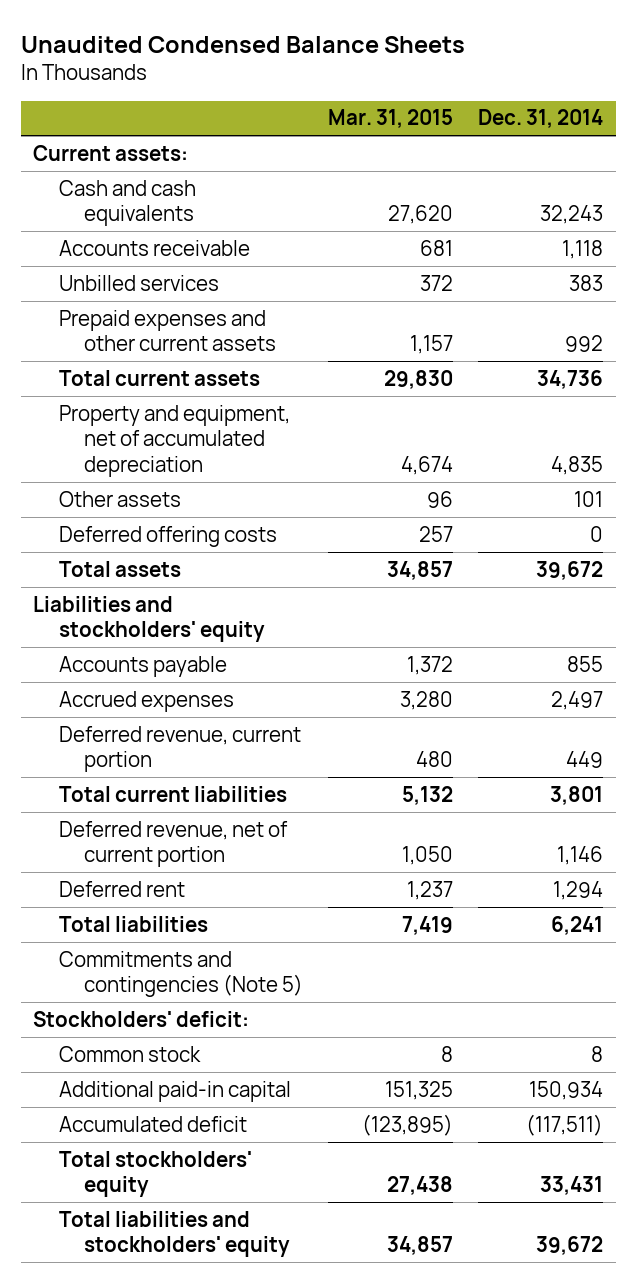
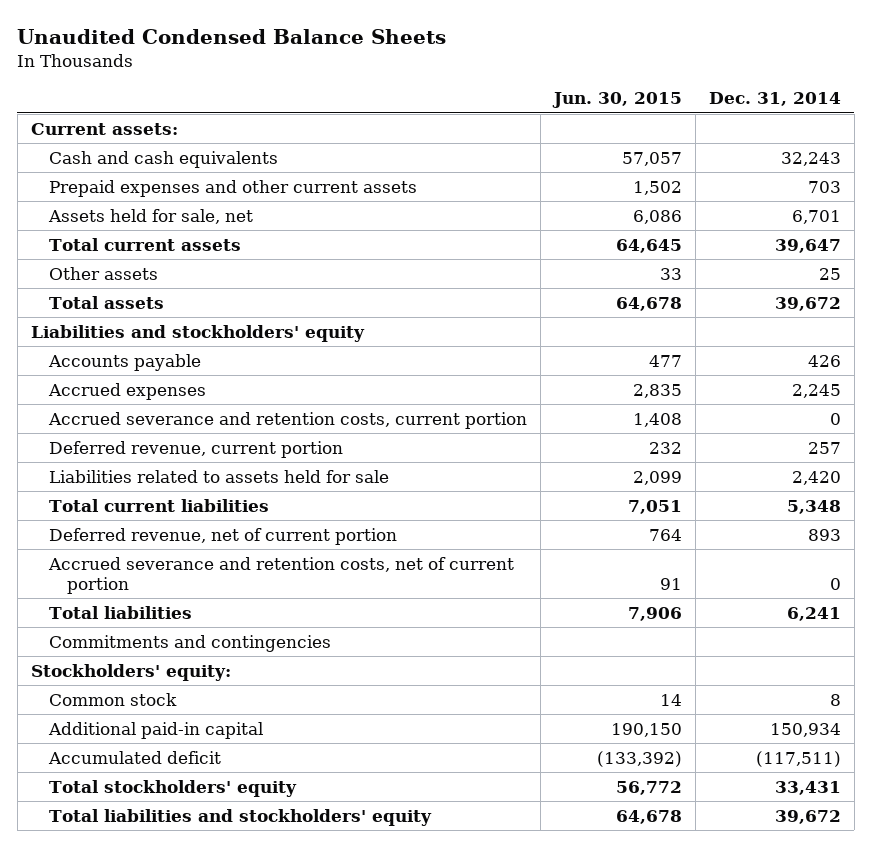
[328,109,454,129] Mar. 31, 2015 -> none
none -> [551,92,682,109] Jun. 30, 2015
[58,239,250,256] Accounts receivable -> none
[58,274,219,291] Unbilled services -> none
[58,404,290,478] Property and equipment, net of accumulated depreciation -> none
[58,525,277,547] Deferred offering costs -> none
[565,335,604,353] 992 -> [807,180,841,193] 703
none -> [47,208,253,224] Assets held for sale, net
[537,369,604,389] 34,736 -> [774,238,841,253] 39,647
[574,490,604,507] 101 -> [818,267,841,280] 25
[58,880,185,897] Deferred rent -> none
[567,655,604,672] 855 -> [807,354,841,367] 426
[551,690,604,710] 2,497 -> [791,383,841,398] 2,245
none -> [47,411,527,429] Accrued severance and retention costs, current portion
[566,751,604,769] 449 -> [807,441,841,454] 257
none -> [48,469,389,483] Liabilities related to assets held for sale
[550,785,604,805] 3,801 -> [786,499,841,514] 5,348
[557,846,604,866] 1,146 -> [807,528,841,541] 893
none -> [47,556,514,594] Accrued severance and retention costs, net of current portion
[58,950,304,998] Commitments and contingencies (Note 5) -> [48,634,331,652] Commitments and contingencies
[33,1010,250,1027] Stockholders' deficit: -> [30,663,231,681] Stockholders' equity:

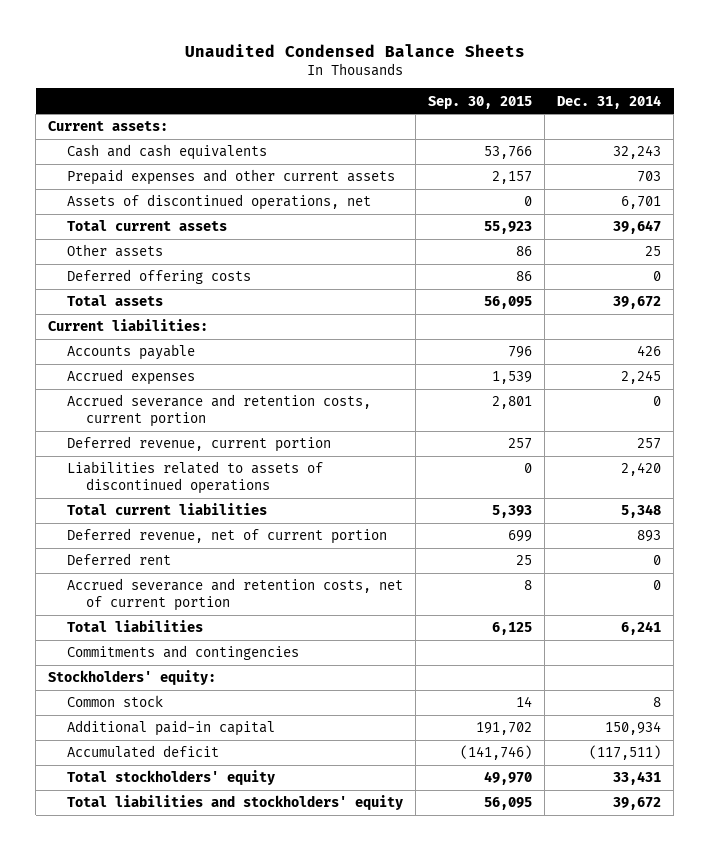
[551,92,682,109] Jun. 30, 2015 -> none
none -> [428,95,533,109] Sep. 30, 2015
[47,208,253,224] Assets held for sale, net -> [67,194,372,211] Assets of discontinued operations, net
none -> [67,269,252,285] Deferred offering costs
[30,324,365,342] Liabilities and stockholders' equity -> none
none -> [48,319,209,332] Current liabilities:
[48,469,389,483] Liabilities related to assets held for sale -> [67,461,324,495] Liabilities related to assets of discontinued operations
none -> [67,553,172,566] Deferred rent

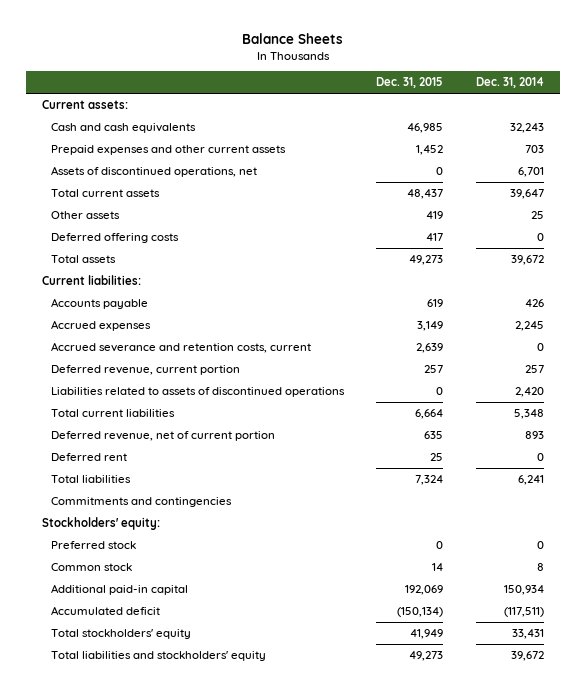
[184,43,525,57] Unaudited Condensed Balance Sheets -> [241,32,343,44] Balance Sheets
[428,95,533,109] Sep. 30, 2015 -> none
none -> [376,77,444,89] Dec. 31, 2015
[67,394,372,428] Accrued severance and retention costs, current portion -> [50,342,311,354] Accrued severance and retention costs, current
[67,578,404,612] Accrued severance and retention costs, net of current portion -> none
none -> [50,541,136,550] Preferred stock

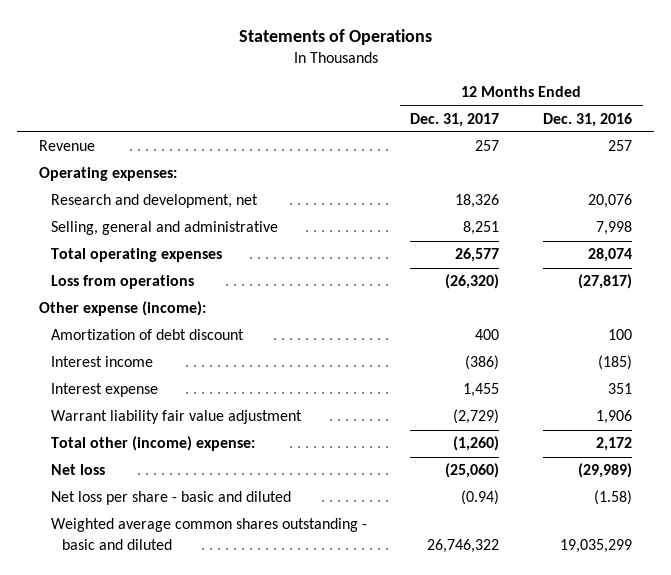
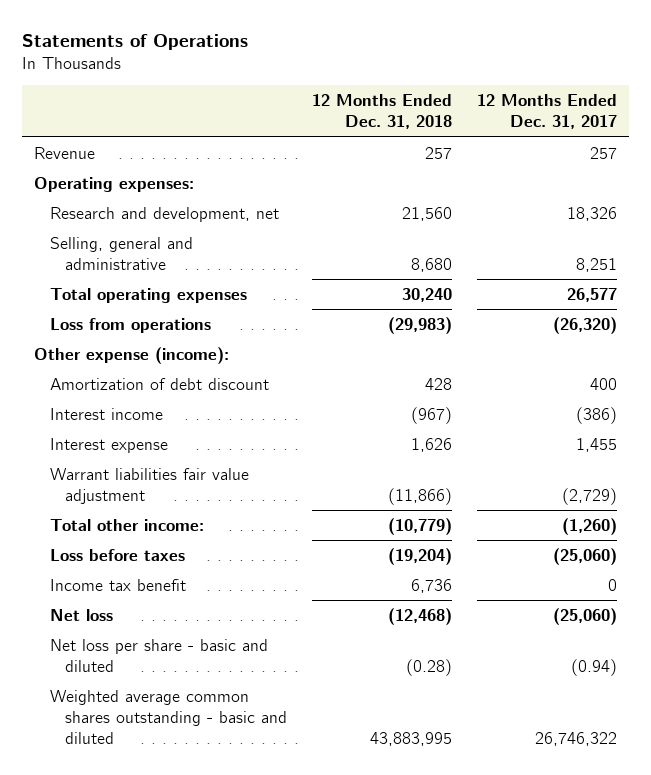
[543,112,633,127] Dec. 31, 2016 -> none
none -> [311,94,452,130] 12 Months Ended Dec. 31, 2018
[50,410,302,425] Warrant liability fair value adjustment -> [49,467,249,504] Warrant liabilities fair value adjustment
[50,436,255,452] Total other (income) expense: -> [49,518,204,531] Total other income:
none -> [49,548,185,561] Loss before taxes
none -> [49,578,186,591] Income tax benefit

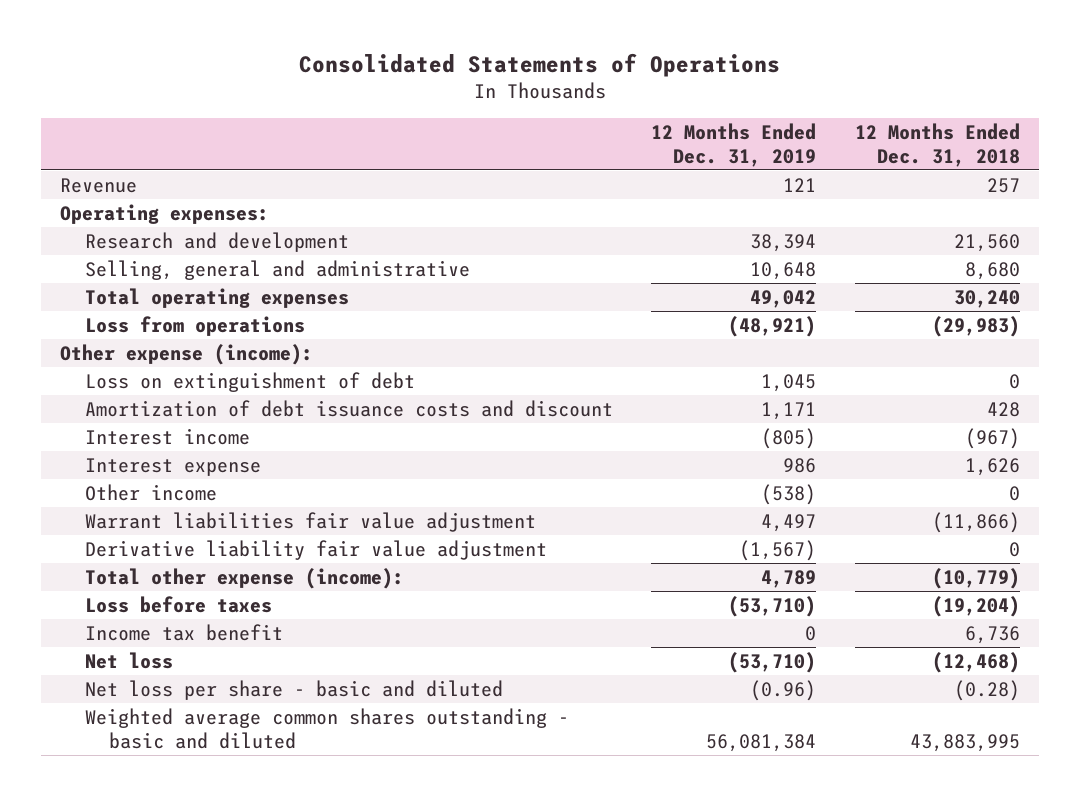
[21,34,248,51] Statements of Operations -> [299,52,781,77] Consolidated Statements of Operations
[476,94,617,130] 12 Months Ended Dec. 31, 2017 -> none
none -> [651,123,817,167] 12 Months Ended Dec. 31, 2019
[49,206,279,222] Research and development, net -> [84,232,349,253] Research and development
none -> [84,372,415,393] Loss on extinguishment of debt
[49,377,269,390] Amortization of debt discount -> [84,400,613,418] Amortization of debt issuance costs and discount
none -> [84,484,217,502] Other income
none -> [84,540,547,561] Derivative liability fair value adjustment
[49,518,204,531] Total other income: -> [84,568,404,590] Total other expense (income):

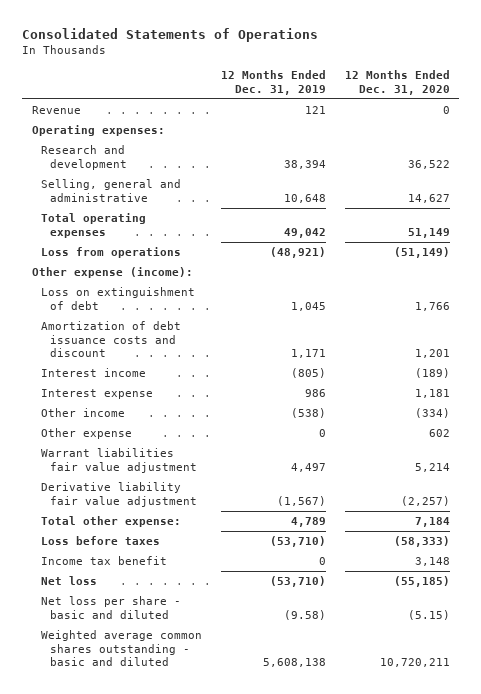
[854,123,1020,167] 12 Months Ended Dec. 31, 2018 -> none
none -> [344,70,450,95] 12 Months Ended Dec. 31, 2020
none -> [40,428,132,440] Other expense
[84,568,404,590] Total other expense (income): -> [40,516,181,528] Total other expense:
[750,680,817,702] (0.96) -> [283,609,326,620] (9.58)
[706,733,817,752] 56,081,384 -> [262,658,326,668] 5,608,138

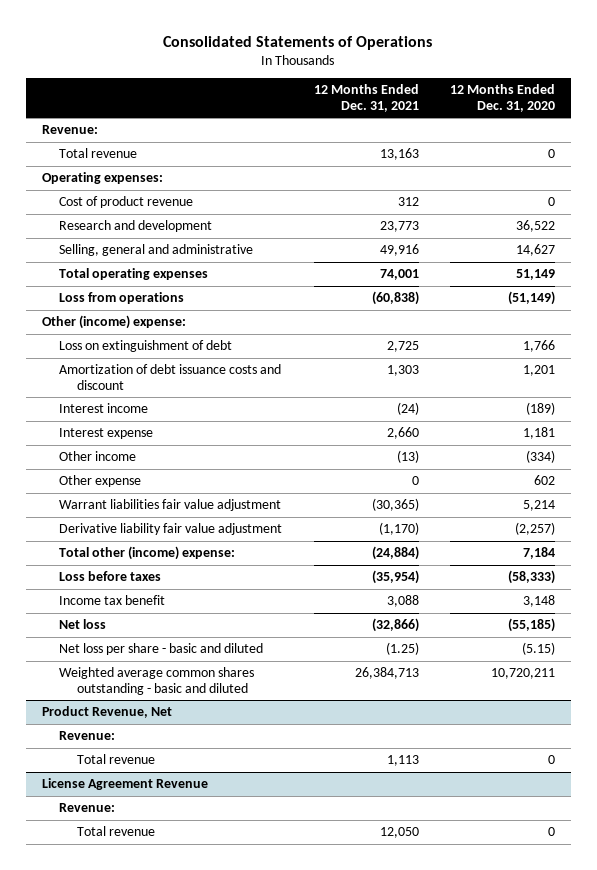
[220,70,326,95] 12 Months Ended Dec. 31, 2019 -> none
none -> [313,84,419,112] 12 Months Ended Dec. 31, 2021
none -> [41,125,98,135] Revenue:
[31,106,81,115] Revenue -> [59,148,138,159] Total revenue
none -> [59,196,194,209] Cost of product revenue
[31,267,193,279] Other expense (income): -> [41,315,186,330] Other (income) expense:
[40,516,181,528] Total other expense: -> [59,546,236,561] Total other (income) expense:
none -> [41,706,172,719] Product Revenue, Net
none -> [59,731,116,741] Revenue:
none -> [76,754,155,765] Total revenue
none -> [41,778,208,791] License Agreement Revenue
none -> [59,803,116,813] Revenue:
none -> [76,826,155,837] Total revenue

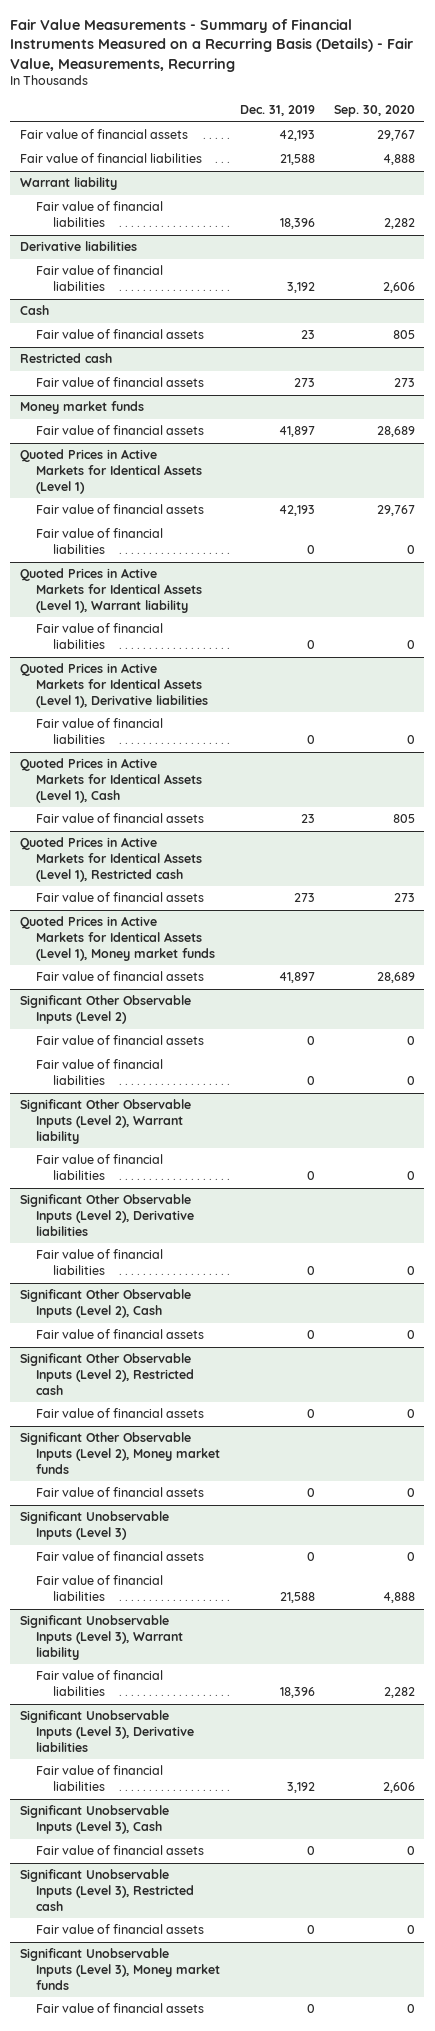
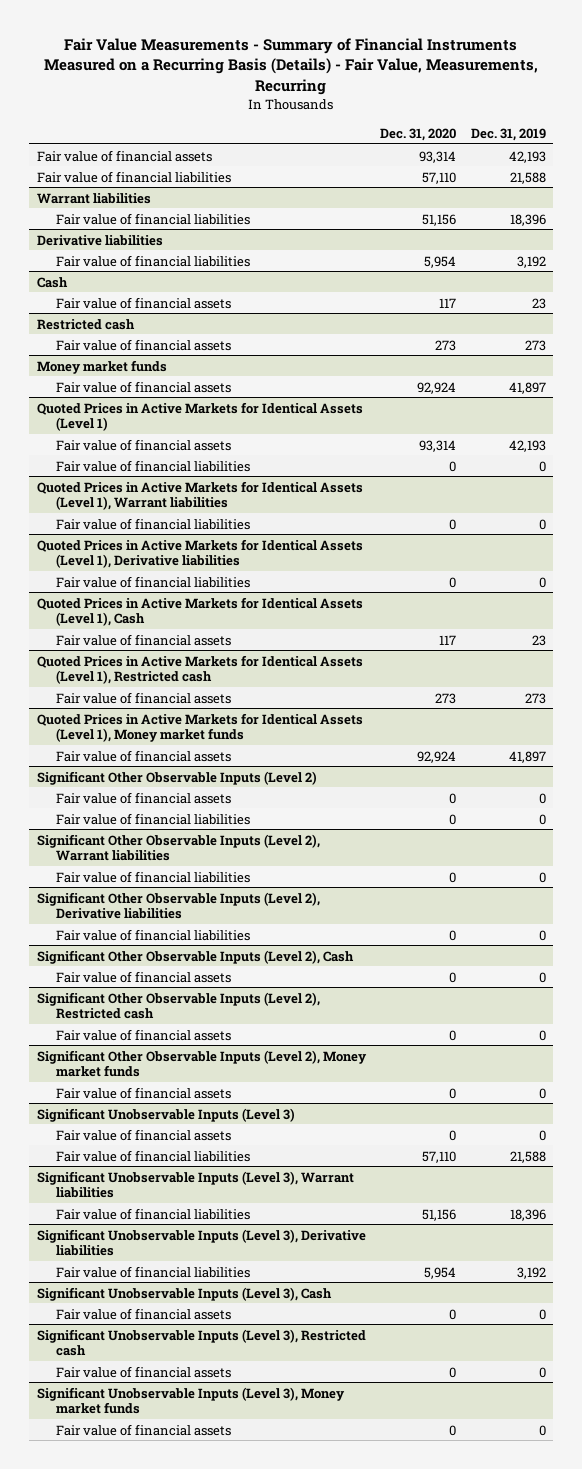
[333,105,415,118] Sep. 30, 2020 -> none
none -> [380,127,457,141] Dec. 31, 2020
[20,177,118,191] Warrant liability -> [36,192,151,204] Warrant liabilities
[20,568,203,614] Quoted Prices in Active Markets for Identical Assets (Level 1), Warrant liability -> [36,480,363,511] Quoted Prices in Active Markets for Identical Assets (Level 1), Warrant liabilities
[20,1099,192,1145] Significant Other Observable Inputs (Level 2), Warrant liability -> [36,833,320,862] Significant Other Observable Inputs (Level 2), Warrant liabilities
[20,1615,184,1661] Significant Unobservable Inputs (Level 3), Warrant liability -> [36,1170,354,1199] Significant Unobservable Inputs (Level 3), Warrant liabilities

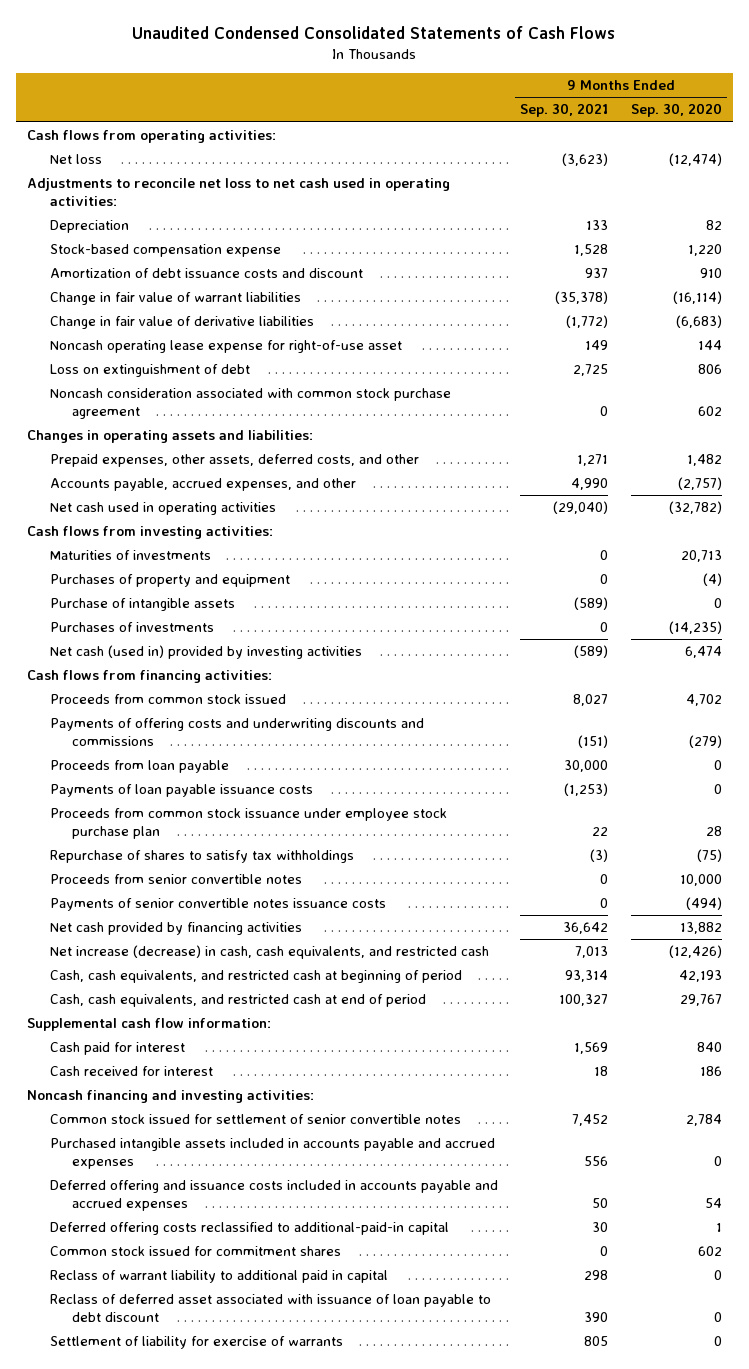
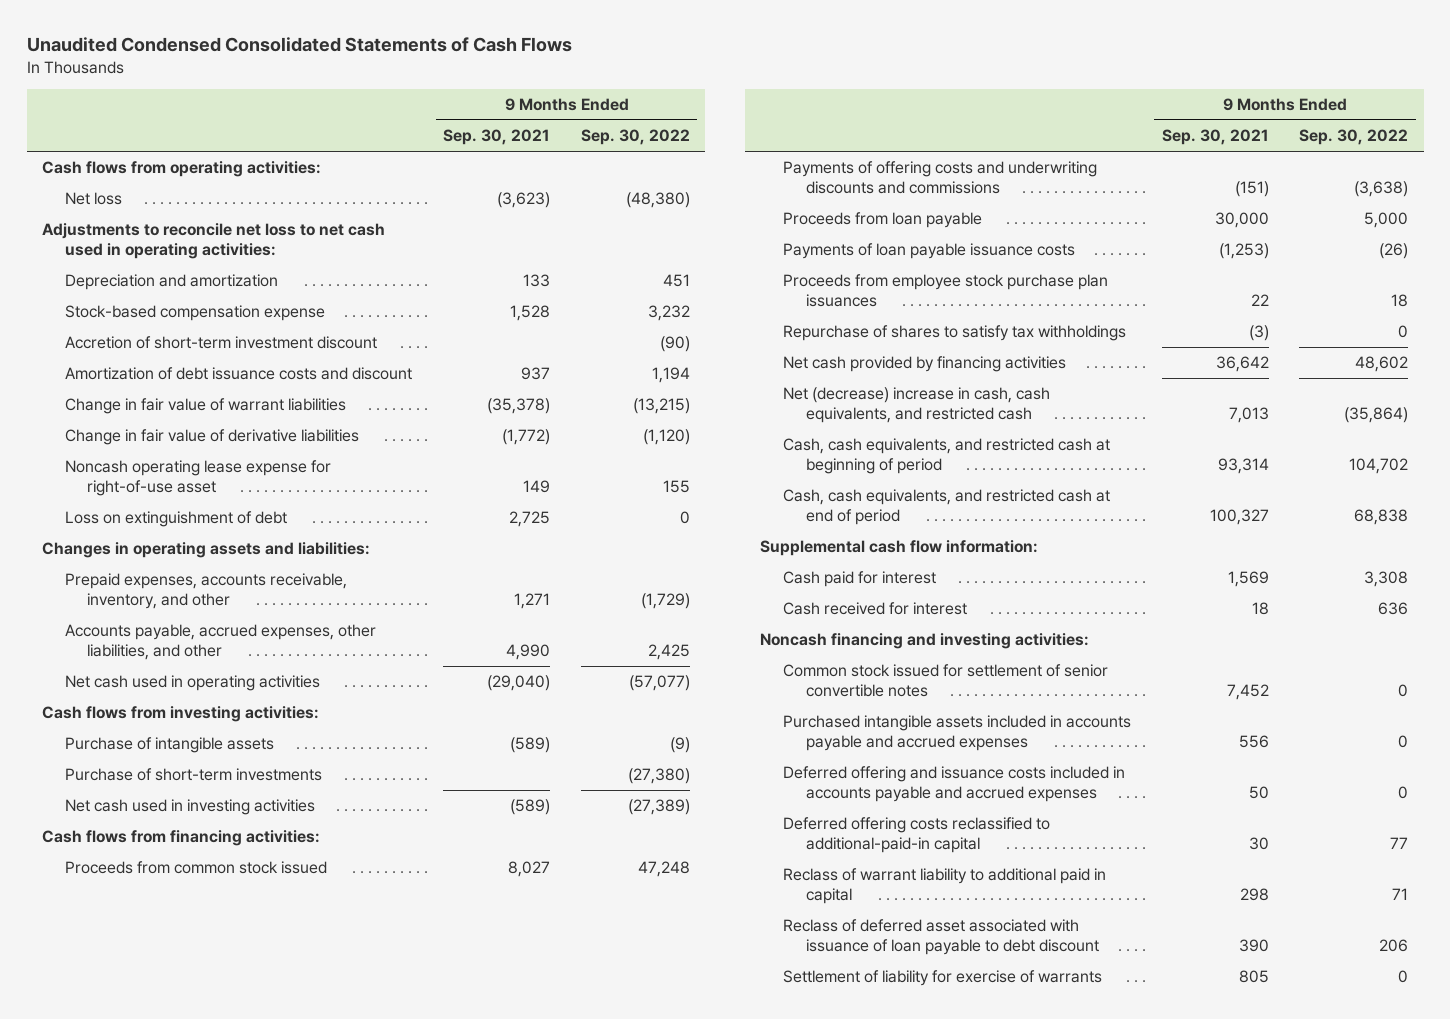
[630,103,722,118] Sep. 30, 2020 -> none
none -> [580,129,690,146] Sep. 30, 2022
[49,220,129,234] Depreciation -> [64,274,278,291] Depreciation and amortization
none -> [64,336,377,350] Accretion of short-term investment discount
[49,388,451,419] Noncash consideration associated with common stock purchase agreement -> none
[49,454,419,468] Prepaid expenses, other assets, deferred costs, and other -> [64,573,347,609] Prepaid expenses, accounts receivable, inventory, and other
[49,478,356,492] Accounts payable, accrued expenses, and other -> [64,624,376,660] Accounts payable, accrued expenses, other liabilities, and other
[49,550,211,561] Maturities of investments -> none
[49,574,290,588] Purchases of property and equipment -> none
[49,622,214,633] Purchases of investments -> none
none -> [64,768,322,782] Purchase of short-term investments
[49,645,362,660] Net cash (used in) provided by investing activities -> [64,799,315,816] Net cash used in investing activities
[49,808,447,839] Proceeds from common stock issuance under employee stock purchase plan -> [783,274,1109,307] Proceeds from employee stock purchase plan issuances
[49,874,302,885] Proceeds from senior convertible notes -> none
[49,898,386,912] Payments of senior convertible notes issuance costs -> none
[49,945,489,960] Net increase (decrease) in cash, cash equivalents, and restricted cash -> [783,387,1051,423] Net (decrease) increase in cash, cash equivalents, and restricted cash
[49,1246,341,1257] Common stock issued for commitment shares -> none

